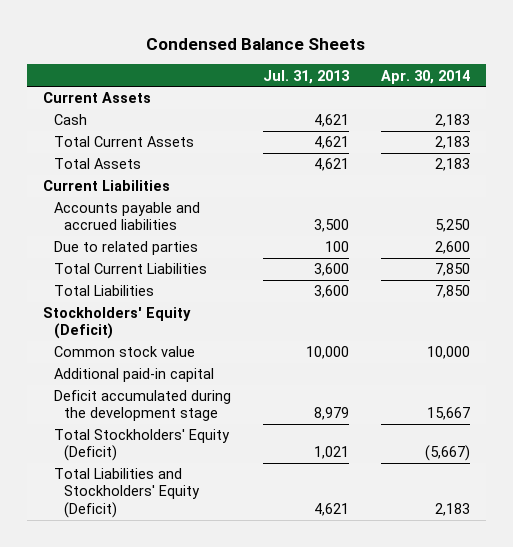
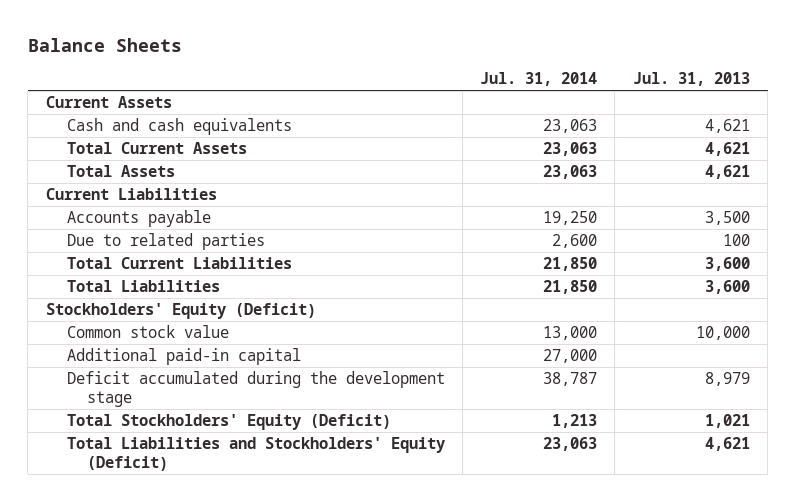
[146,37,366,50] Condensed Balance Sheets -> [27,37,182,52] Balance Sheets
[380,69,470,84] Apr. 30, 2014 -> none
none -> [480,72,598,87] Jul. 31, 2014
[53,114,87,126] Cash -> [66,118,292,136] Cash and cash equivalents
[53,202,200,231] Accounts payable and accrued liabilities -> none
none -> [66,210,211,228] Accounts payable

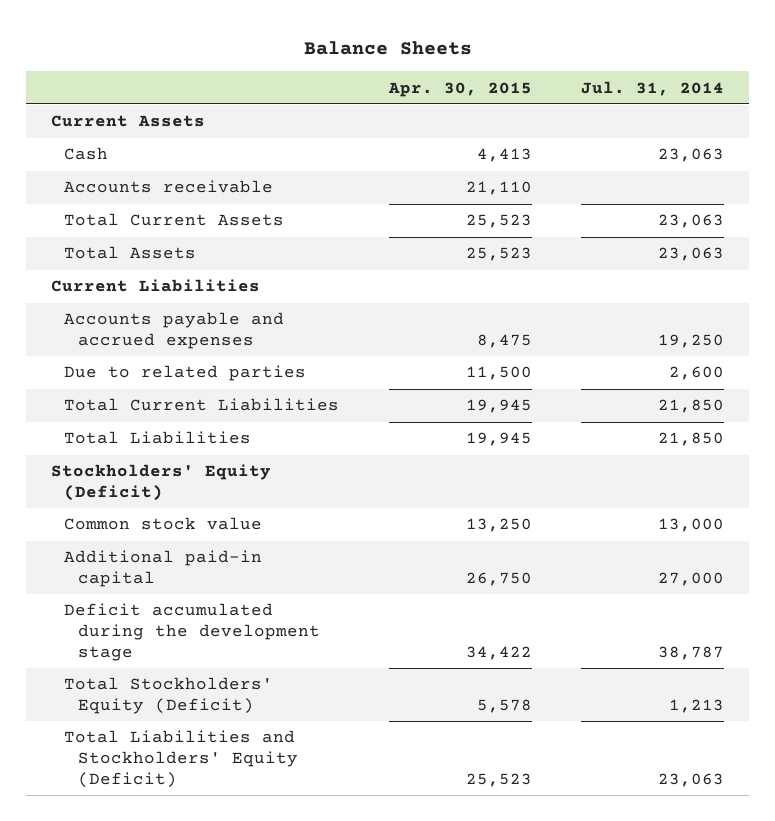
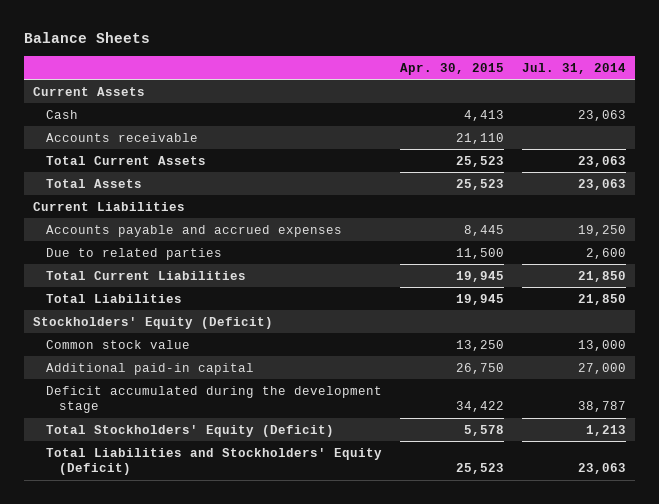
[476,334,532,349] 8,475 -> [463,224,504,236] 8,445

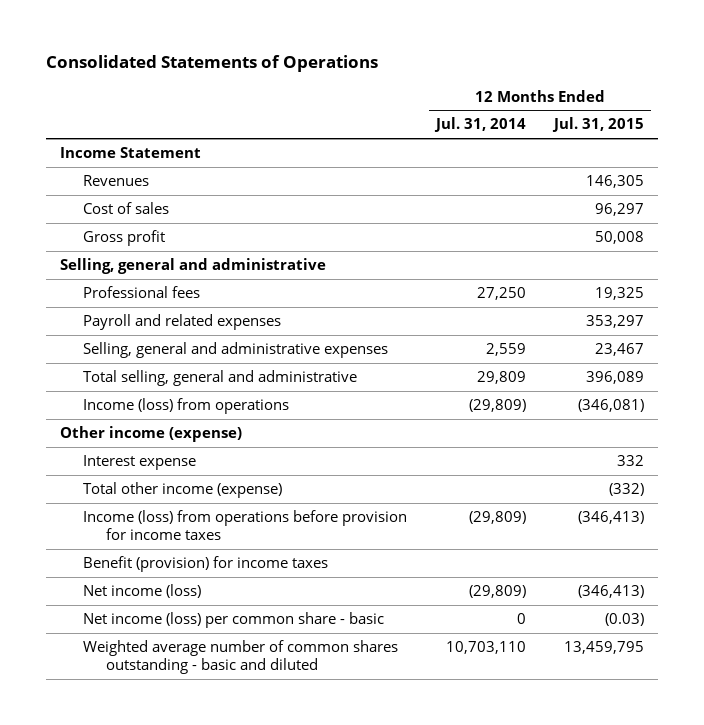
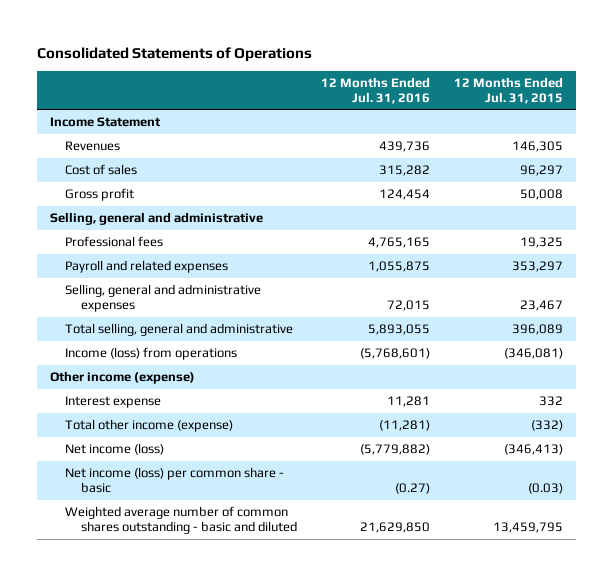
[433,117,526,133] Jul. 31, 2014 -> none
none -> [321,76,431,104] 12 Months Ended Jul. 31, 2016
[83,509,408,540] Income (loss) from operations before provision for income taxes -> none
[83,555,329,572] Benefit (provision) for income taxes -> none

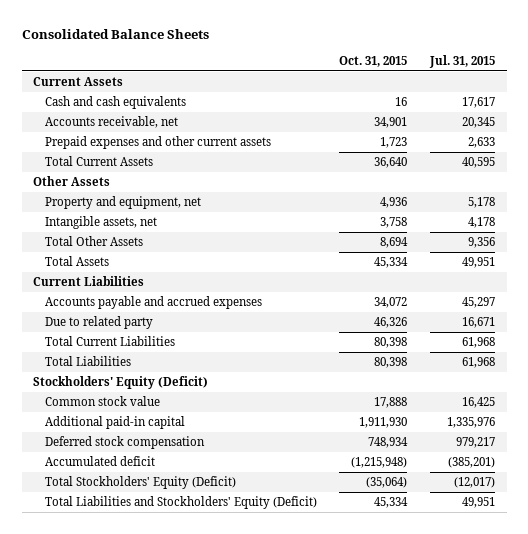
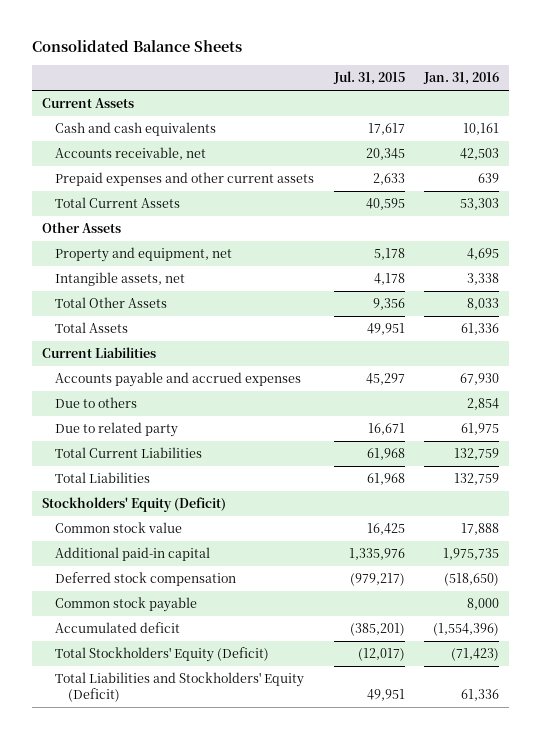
[339,55,408,67] Oct. 31, 2015 -> none
none -> [422,72,499,86] Jan. 31, 2016
none -> [55,397,138,409] Due to others
[456,437,496,449] 979,217 -> [349,573,405,587] (979,217)
none -> [55,597,198,613] Common stock payable

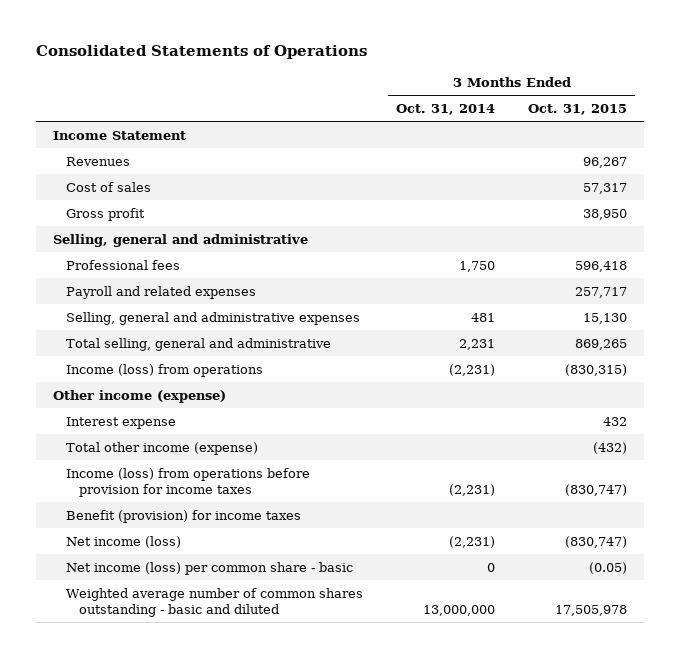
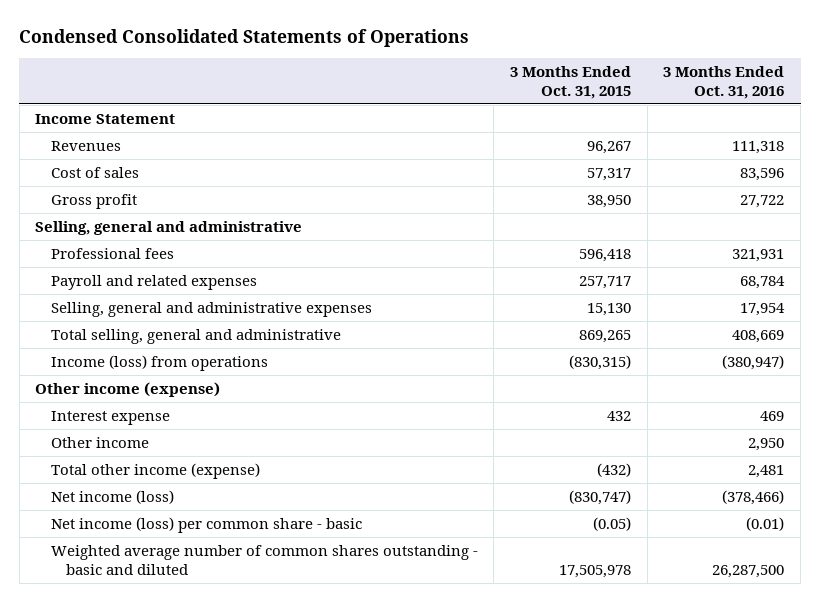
[36,45,368,60] Consolidated Statements of Operations -> [19,28,470,47] Condensed Consolidated Statements of Operations
[395,104,495,116] Oct. 31, 2014 -> none
none -> [663,65,785,99] 3 Months Ended Oct. 31, 2016
none -> [50,436,149,448] Other income
[65,467,310,497] Income (loss) from operations before provision for income taxes -> none
[65,509,301,523] Benefit (provision) for income taxes -> none

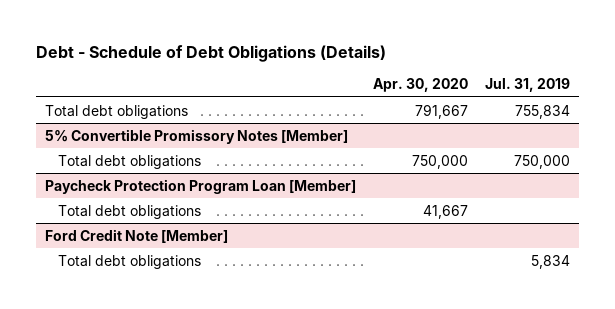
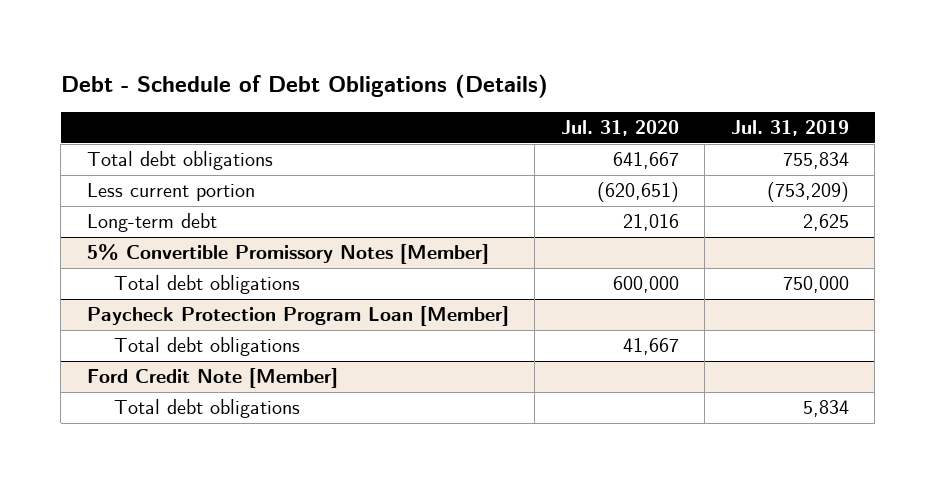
[372,78,468,93] Apr. 30, 2020 -> none
none -> [560,120,679,137] Jul. 31, 2020
none -> [86,183,255,202] Less current portion
none -> [86,213,217,233] Long-term debt

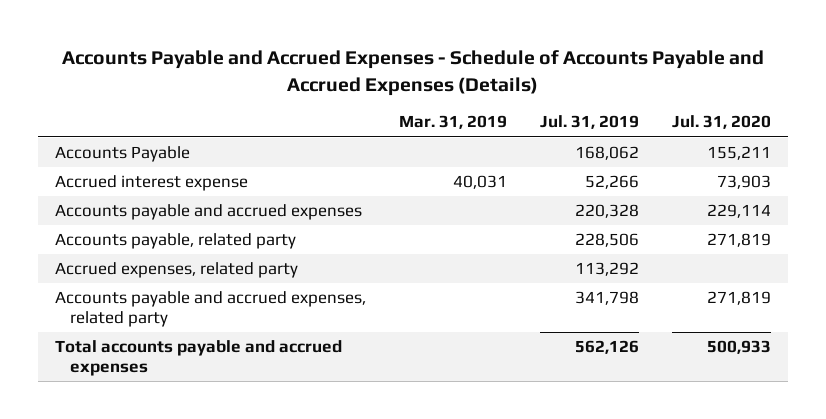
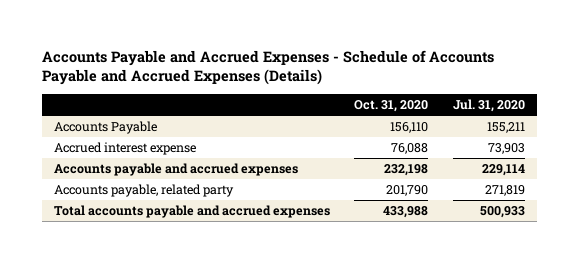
[398,115,507,130] Mar. 31, 2019 -> none
[540,115,640,130] Jul. 31, 2019 -> none
none -> [354,100,429,113] Oct. 31, 2020
[54,262,298,279] Accrued expenses, related party -> none
[54,291,366,327] Accounts payable and accrued expenses, related party -> none

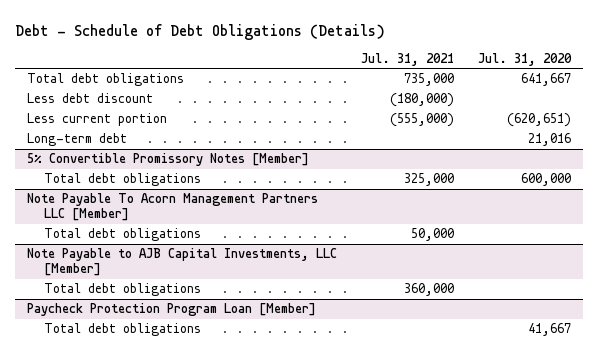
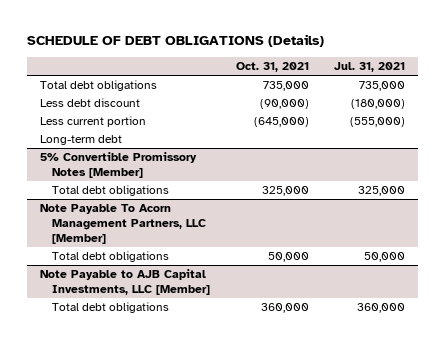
[15,23,386,40] Debt - Schedule of Debt Obligations (Details) -> [26,34,324,48] SCHEDULE OF DEBT OBLIGATIONS (Details)
[478,52,573,66] Jul. 31, 2020 -> none
none -> [235,62,309,73] Oct. 31, 2021
[27,193,319,222] Note Payable To Acorn Management Partners LLC [Member] -> [39,204,207,244] Note Payable To Acorn Management Partners, LLC [Member]
[27,303,317,317] Paycheck Protection Program Loan [Member] -> none
[44,323,202,337] Total debt obligations -> none

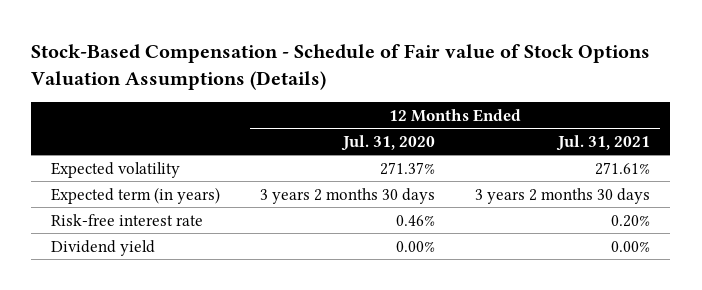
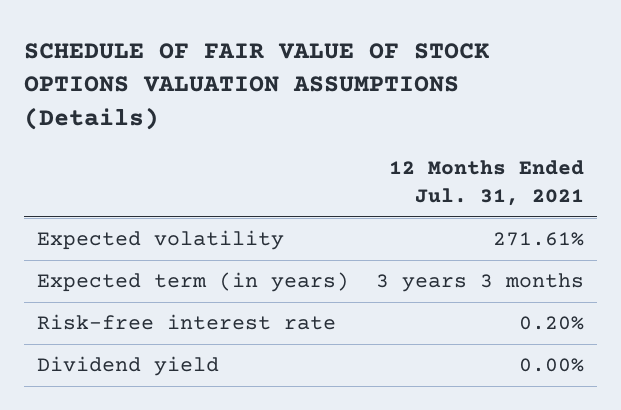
[31,44,651,90] Stock-Based Compensation - Schedule of Fair value of Stock Options Valuation Assumptions (Details) -> [24,42,490,130] SCHEDULE OF FAIR VALUE OF STOCK OPTIONS VALUATION ASSUMPTIONS (Details)
[341,134,436,151] Jul. 31, 2020 -> none
[475,187,651,204] 3 years 2 months 30 days -> [375,273,584,293] 3 years 3 months

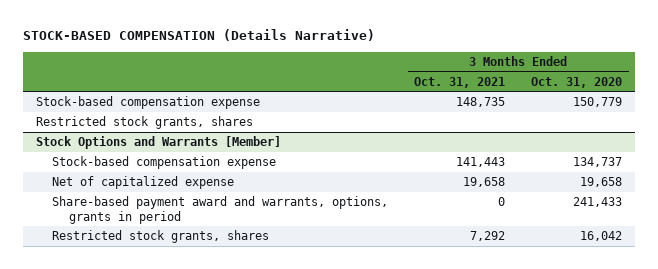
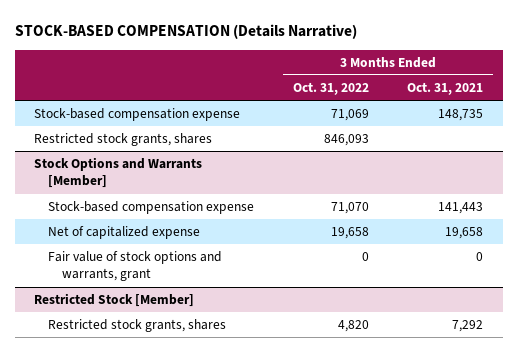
[531,76,623,88] Oct. 31, 2020 -> none
none -> [292,81,369,95] Oct. 31, 2022
[52,196,389,224] Share-based payment award and warrants, options, grants in period -> [48,251,223,282] Fair value of stock options and warrants, grant
none -> [34,293,195,308] Restricted Stock [Member]

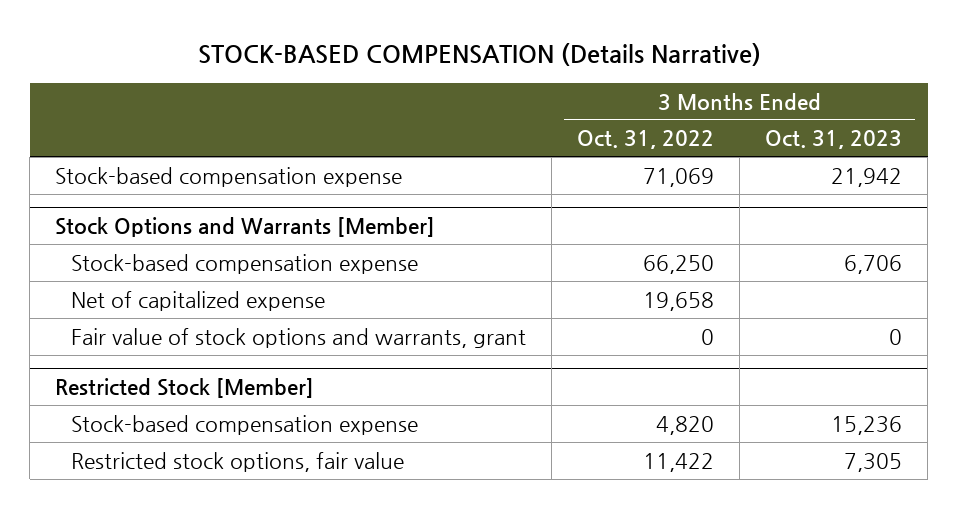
[407,81,484,95] Oct. 31, 2021 -> none
none -> [765,130,903,150] Oct. 31, 2023
[34,133,213,147] Restricted stock grants, shares -> none
[330,202,369,215] 71,070 -> [642,254,714,274] 66,250
[48,319,227,333] Restricted stock grants, shares -> [70,414,418,435] Stock-based compensation expense
none -> [70,451,404,472] Restricted stock options, fair value

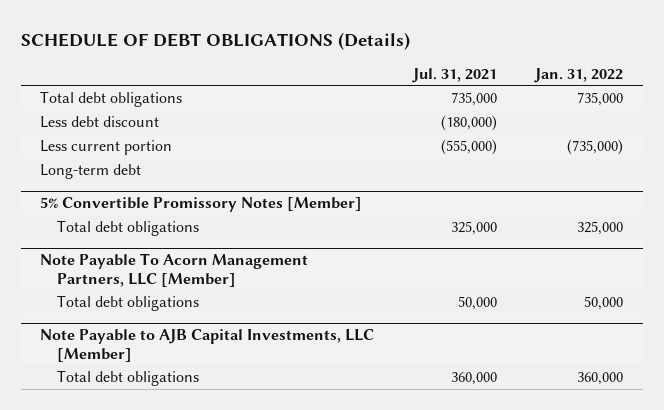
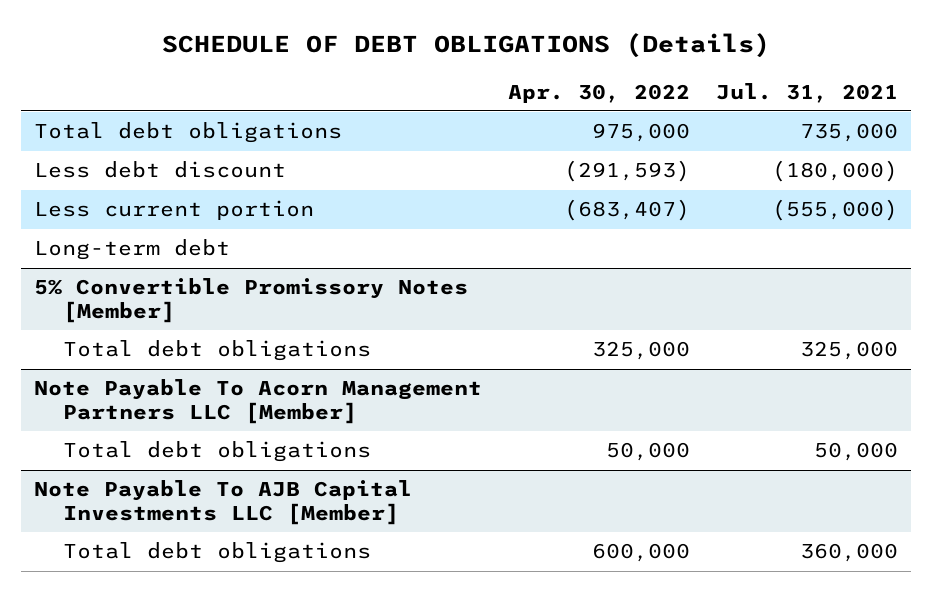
[534,67,624,83] Jan. 31, 2022 -> none
none -> [508,83,691,103] Apr. 30, 2022
[40,253,309,287] Note Payable To Acorn Management Partners, LLC [Member] -> [34,379,483,425] Note Payable To Acorn Management Partners LLC [Member]
[40,329,375,362] Note Payable to AJB Capital Investments, LLC [Member] -> [34,480,413,526] Note Payable To AJB Capital Investments LLC [Member]

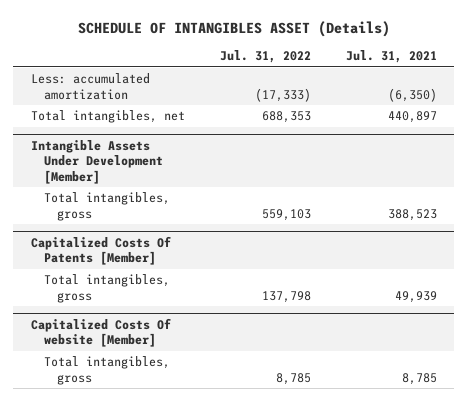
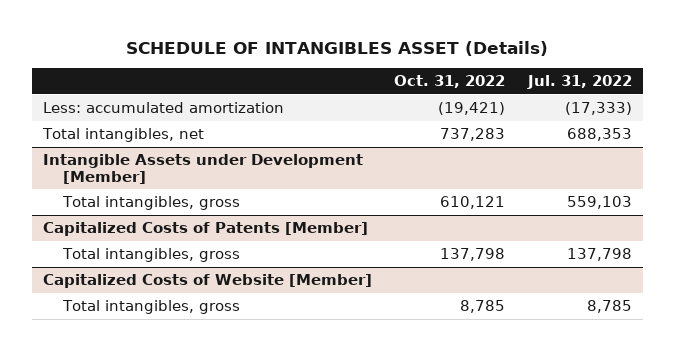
[345,50,437,64] Jul. 31, 2021 -> none
none -> [394,75,506,89] Oct. 31, 2022
[30,139,163,185] Intangible Assets Under Development [Member] -> [43,153,364,184] Intangible Assets under Development [Member]
[30,235,171,266] Capitalized Costs Of Patents [Member] -> [43,221,369,236] Capitalized Costs of Patents [Member]
[30,317,171,348] Capitalized Costs Of website [Member] -> [43,273,373,288] Capitalized Costs of Website [Member]

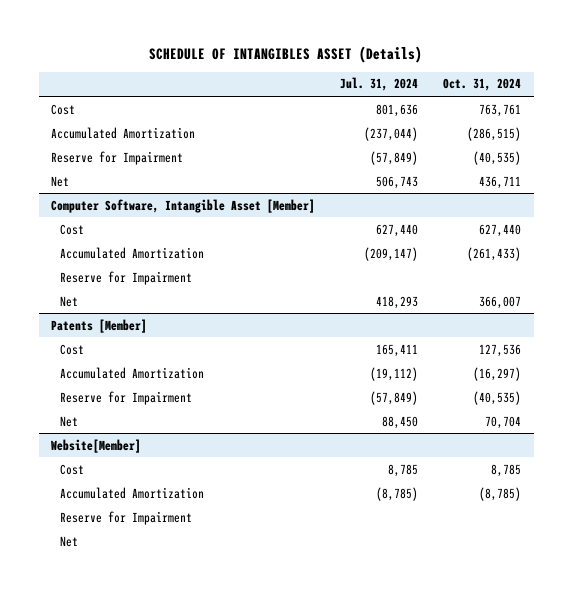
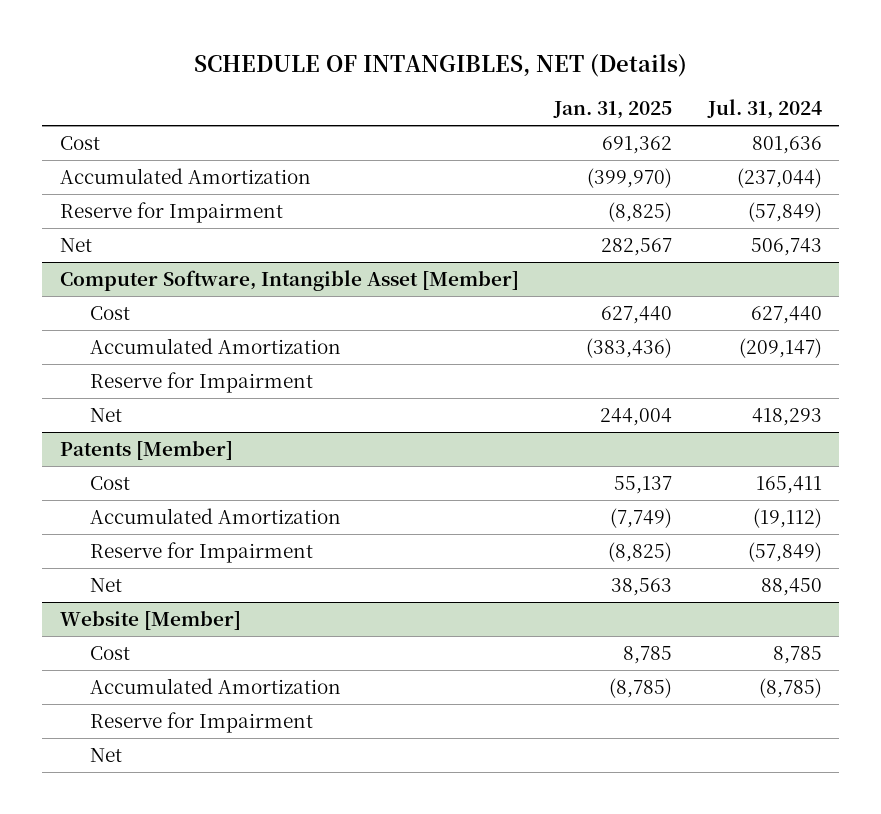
[149,45,423,63] SCHEDULE OF INTANGIBLES ASSET (Details) -> [193,53,687,77] SCHEDULE OF INTANGIBLES, NET (Details)
[443,78,522,92] Oct. 31, 2024 -> none
none -> [553,100,673,119] Jan. 31, 2025
[51,438,142,453] Website[Member] -> [59,610,241,631] Website [Member]

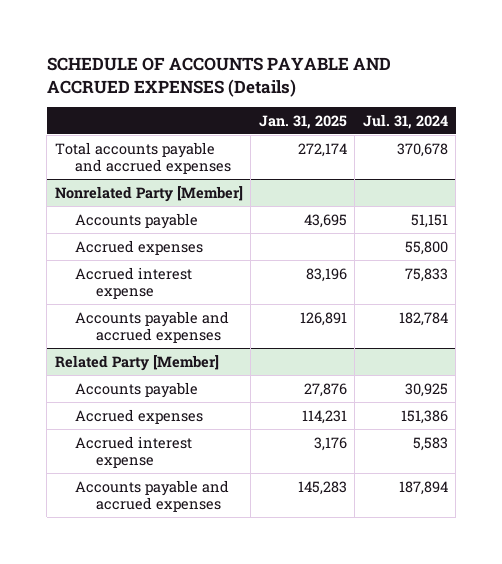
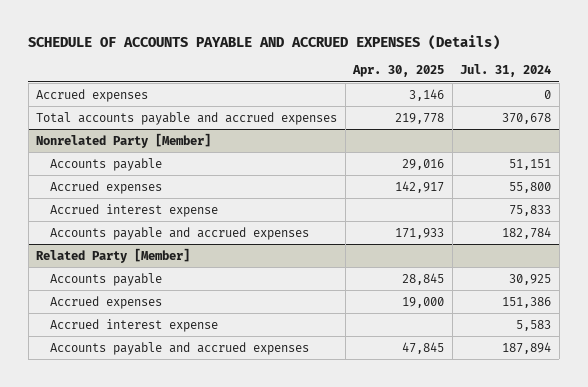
[258,114,347,129] Jan. 31, 2025 -> none
none -> [352,65,445,78] Apr. 30, 2025
none -> [36,88,149,102] Accrued expenses

